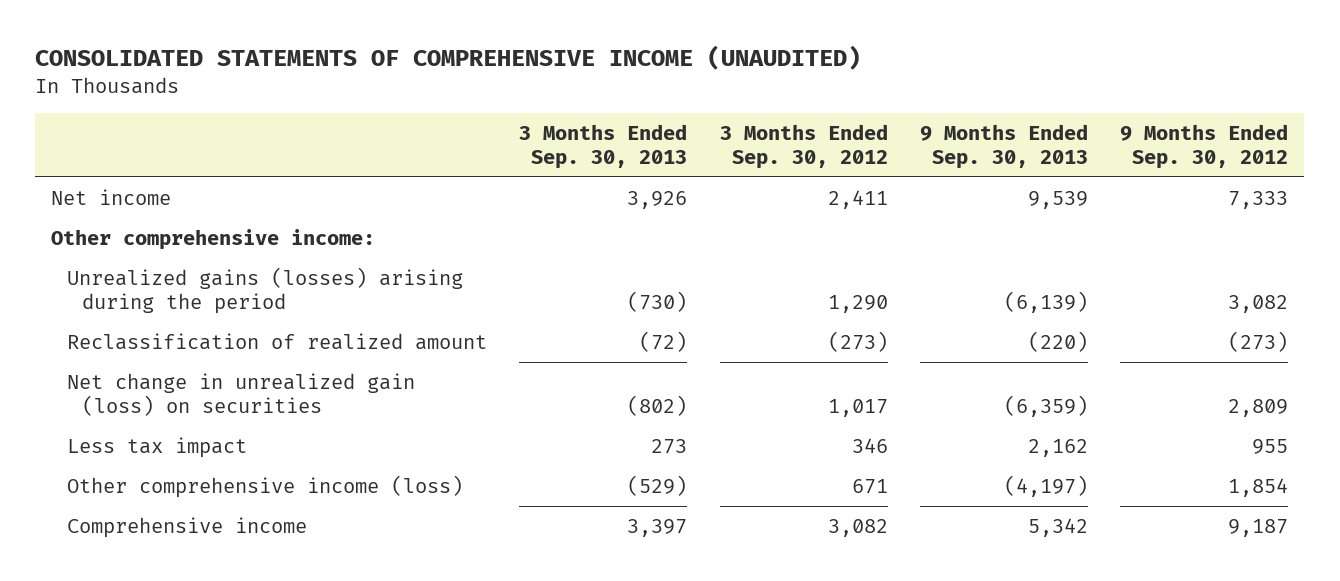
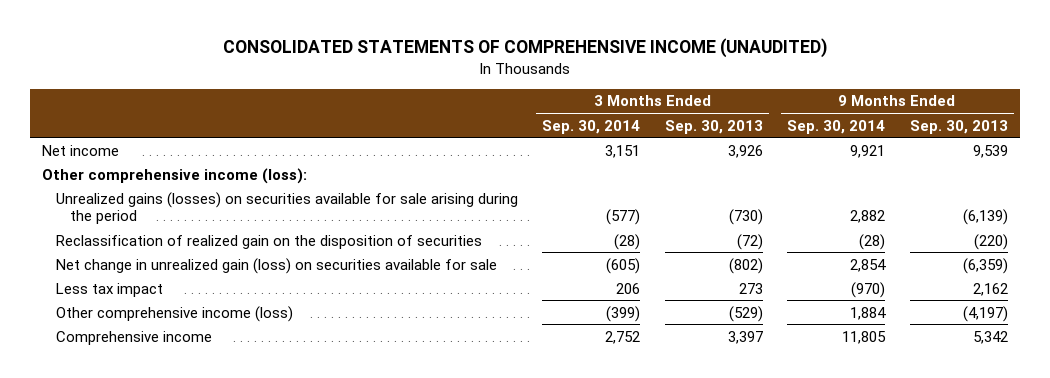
[719,123,888,169] 3 Months Ended Sep. 30, 2012 -> none
[1120,123,1289,169] 9 Months Ended Sep. 30, 2012 -> none
none -> [542,119,641,134] Sep. 30, 2014
none -> [787,119,886,134] Sep. 30, 2014
[51,228,376,250] Other comprehensive income: -> [42,167,308,184] Other comprehensive income (loss):
[66,266,463,314] Unrealized gains (losses) arising during the period -> [55,191,518,225] Unrealized gains (losses) on securities available for sale arising during the period
[66,332,487,350] Reclassification of realized amount -> [55,234,482,249] Reclassification of realized gain on the disposition of securities
[66,372,415,416] Net change in unrealized gain (loss) on securities -> [55,257,497,274] Net change in unrealized gain (loss) on securities available for sale

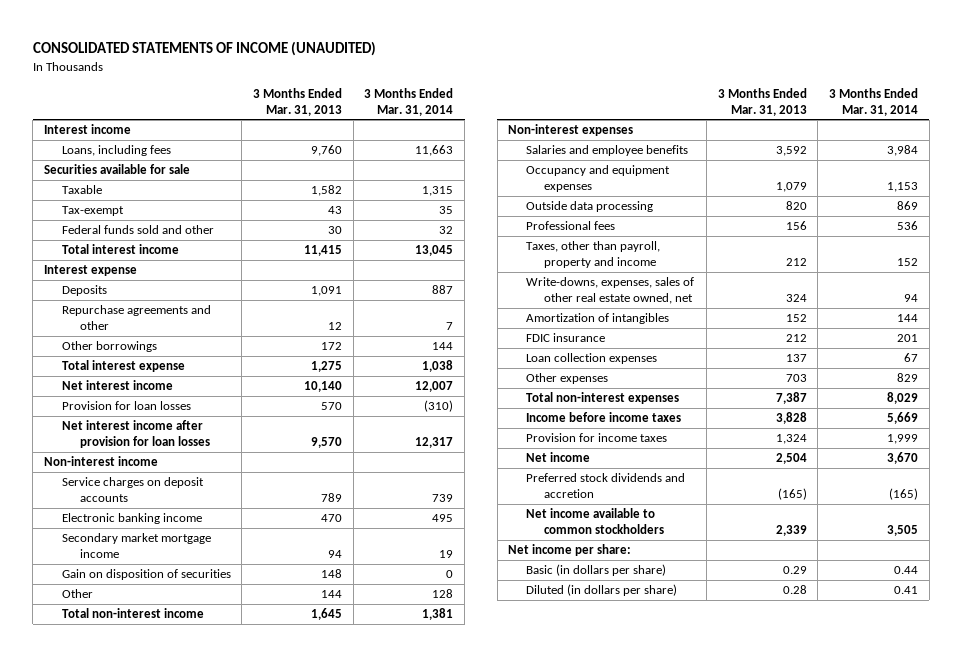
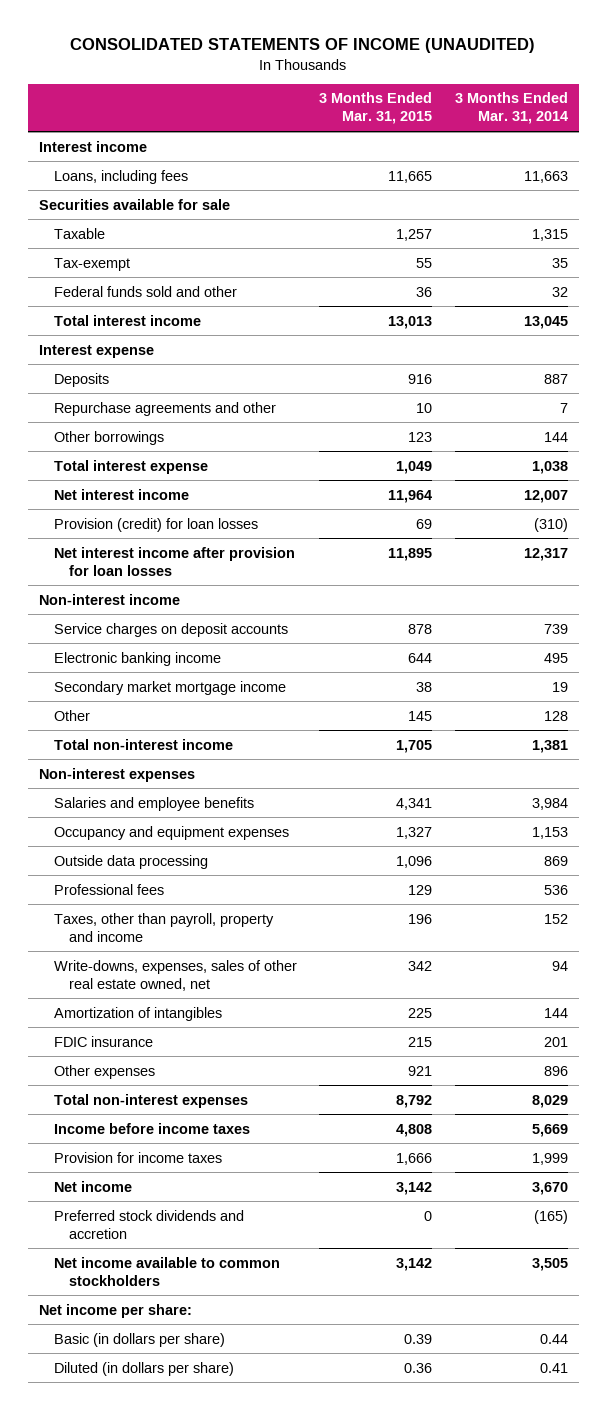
[253,88,343,116] 3 Months Ended Mar. 31, 2013 -> none
none -> [319,92,433,125] 3 Months Ended Mar. 31, 2015
[61,401,191,411] Provision for loan losses -> [54,517,259,532] Provision (credit) for loan losses
[61,569,231,581] Gain on disposition of securities -> none
[526,353,658,365] Loan collection expenses -> none
[897,373,919,383] 829 -> [543,1065,568,1076] 896

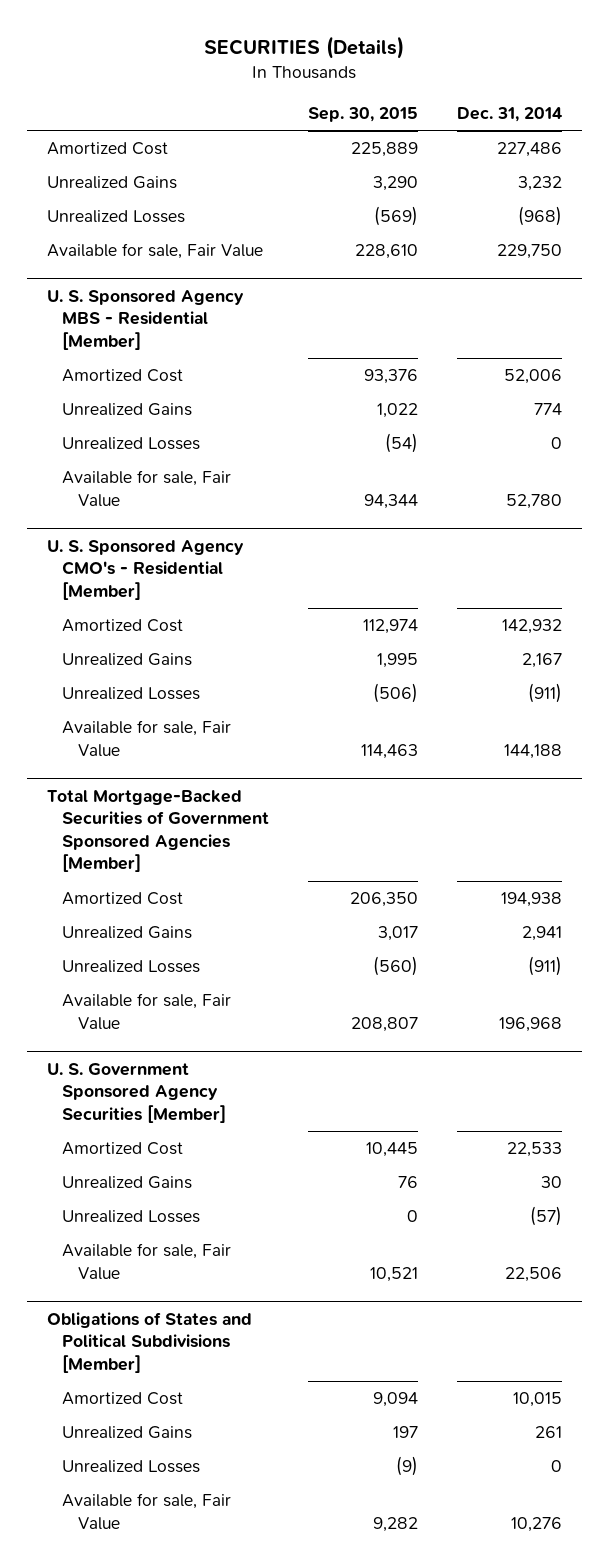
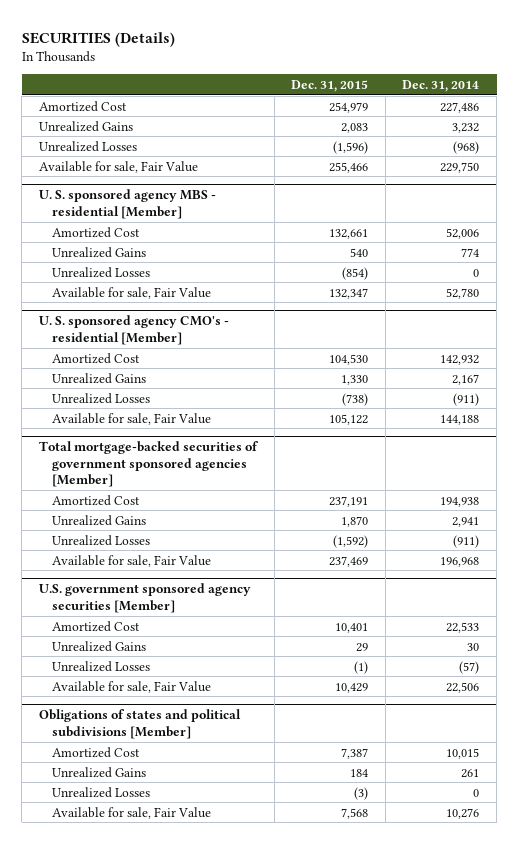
[308,106,419,122] Sep. 30, 2015 -> none
none -> [291,79,369,92] Dec. 31, 2015
[46,289,244,350] U. S. Sponsored Agency MBS - Residential [Member] -> [38,188,216,219] U. S. sponsored agency MBS - residential [Member]
[46,539,244,600] U. S. Sponsored Agency CMO's - Residential [Member] -> [38,314,229,345] U. S. sponsored agency CMO's - residential [Member]
[46,789,270,873] Total Mortgage-Backed Securities of Government Sponsored Agencies [Member] -> [38,440,259,488] Total mortgage-backed securities of government sponsored agencies [Member]
[46,1062,227,1123] U. S. Government Sponsored Agency Securities [Member] -> [38,582,251,613] U.S. government sponsored agency securities [Member]
[46,1311,252,1373] Obligations of States and Political Subdivisions [Member] -> [38,708,241,739] Obligations of states and political subdivisions [Member]

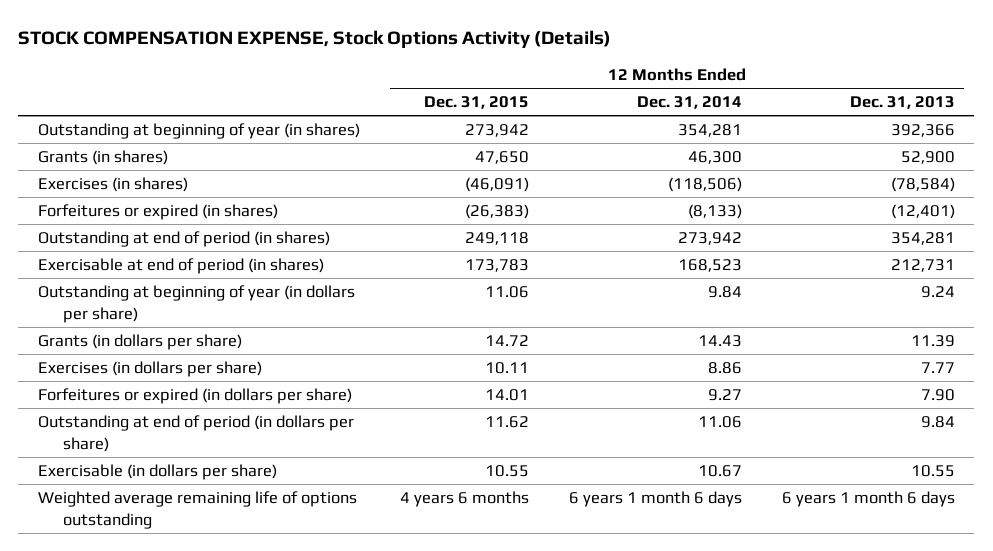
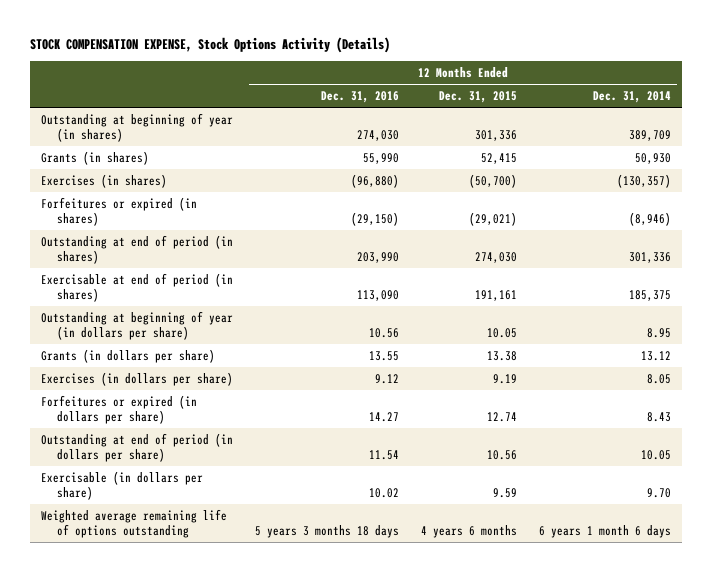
[849,96,955,110] Dec. 31, 2013 -> none
none -> [320,91,399,104] Dec. 31, 2016
[464,124,529,138] 273,942 -> [475,130,518,142] 301,336
[677,124,742,138] 354,281 -> [629,130,672,142] 389,709
[474,151,529,165] 47,650 -> [481,152,518,164] 52,415
[687,151,742,165] 46,300 -> [635,152,672,164] 50,930
[464,177,529,193] (46,091) -> [469,173,518,188] (50,700)
[667,177,742,193] (118,506) -> [617,173,672,188] (130,357)
[464,204,529,220] (26,383) -> [469,212,518,227] (29,021)
[687,204,742,220] (8,133) -> [629,212,672,227] (8,946)
[464,232,529,246] 249,118 -> [475,252,518,264] 274,030
[677,232,742,246] 273,942 -> [629,252,672,264] 301,336
[464,259,529,273] 173,783 -> [475,290,518,302] 191,161
[677,259,742,273] 168,523 -> [629,290,672,302] 185,375
[484,286,529,299] 11.06 -> [487,328,518,339] 10.05
[707,286,742,299] 9.84 -> [647,328,672,339] 8.95
[484,335,529,347] 14.72 -> [487,350,518,361] 13.38
[697,335,742,348] 14.43 -> [641,350,672,361] 13.12
[484,362,529,375] 10.11 -> [493,373,518,384] 9.19
[707,362,742,375] 8.86 -> [647,373,672,384] 8.05
[484,389,529,402] 14.01 -> [487,412,518,423] 12.74
[707,389,742,402] 9.27 -> [647,412,672,423] 8.43
[484,416,529,429] 11.62 -> [487,450,518,461] 10.56
[697,416,742,429] 11.06 -> [641,450,672,461] 10.05
[484,465,529,478] 10.55 -> [493,488,518,499] 9.59
[697,465,742,478] 10.67 -> [647,488,672,499] 9.70

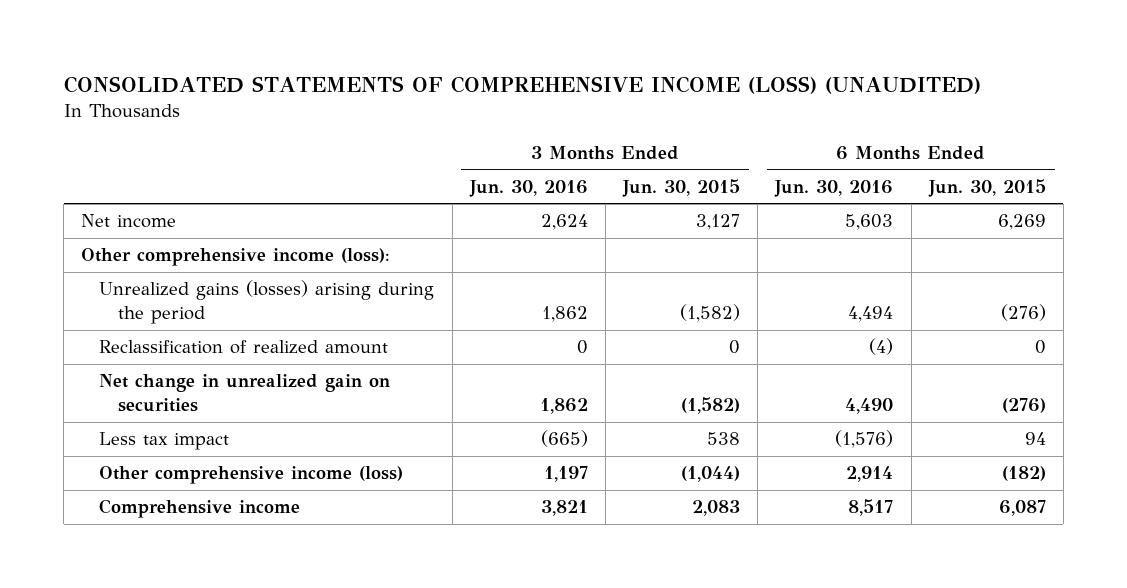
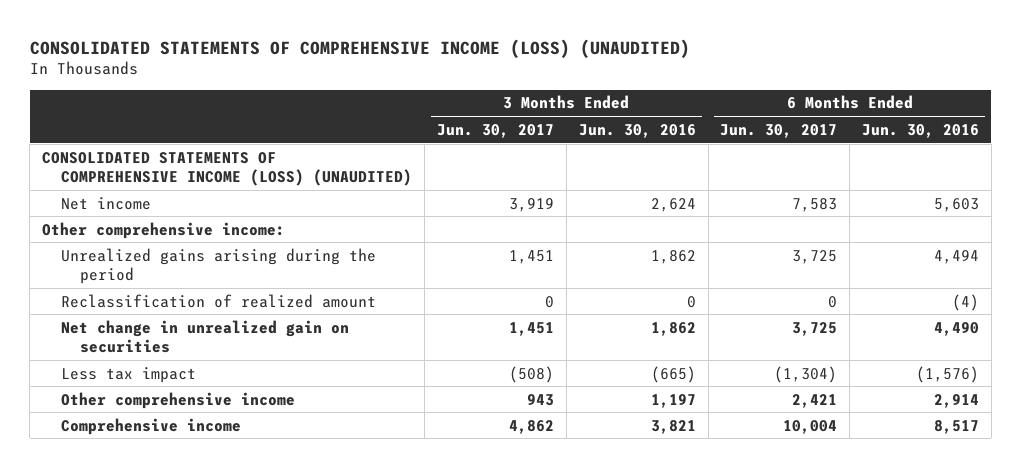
[622,178,741,197] Jun. 30, 2015 -> none
[927,178,1046,197] Jun. 30, 2015 -> none
none -> [437,123,555,138] Jun. 30, 2017
none -> [720,123,838,138] Jun. 30, 2017
none -> [42,151,413,186] CONSOLIDATED STATEMENTS OF COMPREHENSIVE INCOME (LOSS) (UNAUDITED)
[81,248,391,267] Other comprehensive income (loss): -> [42,221,286,239] Other comprehensive income:
[99,280,435,325] Unrealized gains (losses) arising during the period -> [61,247,377,284] Unrealized gains arising during the period
[99,466,404,485] Other comprehensive income (loss) -> [61,391,296,409] Other comprehensive income

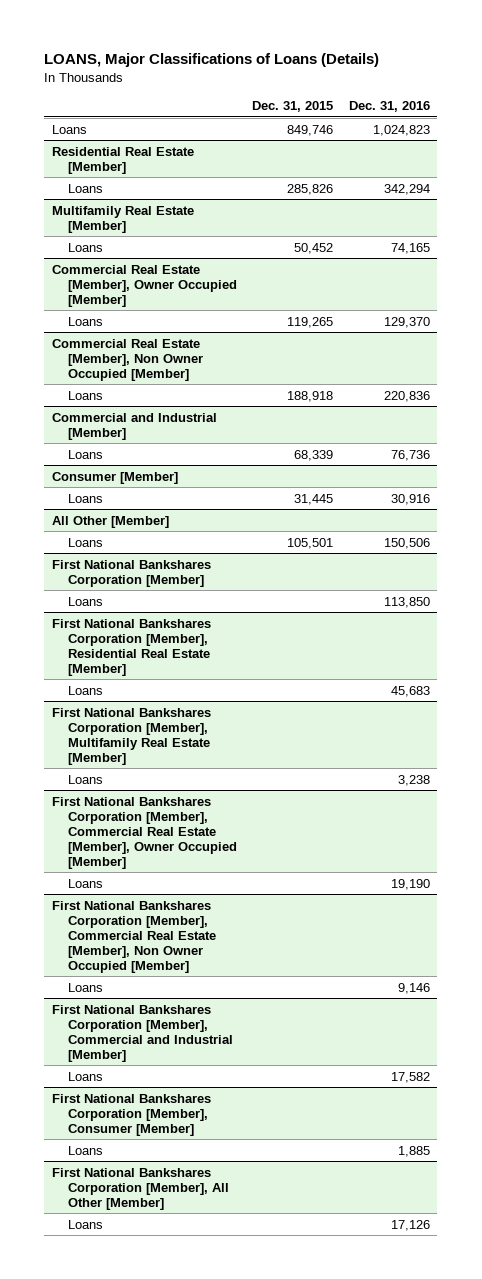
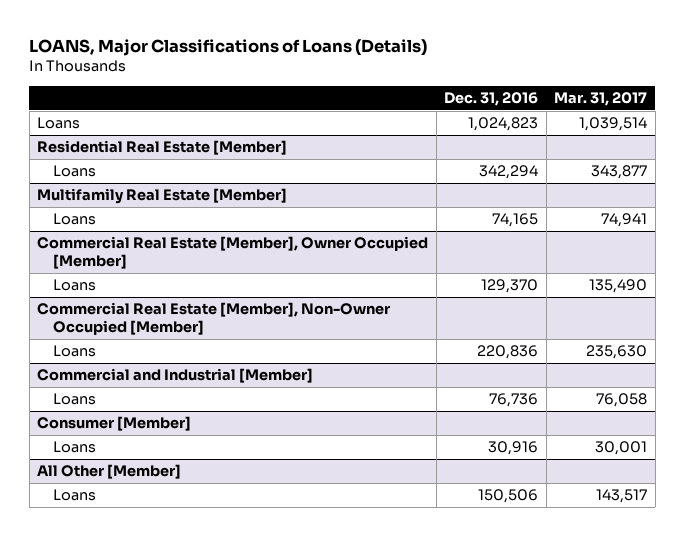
[252,101,334,113] Dec. 31, 2015 -> none
none -> [554,92,648,107] Mar. 31, 2017
[52,338,203,381] Commercial Real Estate [Member], Non Owner Occupied [Member] -> [37,302,391,336] Commercial Real Estate [Member], Non-Owner Occupied [Member]
[52,559,212,587] First National Bankshares Corporation [Member] -> none
[67,596,103,606] Loans -> none
[52,618,212,676] First National Bankshares Corporation [Member], Residential Real Estate [Member] -> none
[67,685,103,695] Loans -> none
[52,707,212,765] First National Bankshares Corporation [Member], Multifamily Real Estate [Member] -> none
[67,774,103,784] Loans -> none
[52,796,237,869] First National Bankshares Corporation [Member], Commercial Real Estate [Member], Owner Occupied [Member] -> none
[67,878,103,888] Loans -> none
[52,900,216,973] First National Bankshares Corporation [Member], Commercial Real Estate [Member], Non Owner Occupied [Member] -> none
[67,982,103,992] Loans -> none
[52,1004,233,1062] First National Bankshares Corporation [Member], Commercial and Industrial [Member] -> none
[67,1071,103,1081] Loans -> none
[52,1093,212,1136] First National Bankshares Corporation [Member], Consumer [Member] -> none
[67,1145,103,1155] Loans -> none
[52,1167,229,1210] First National Bankshares Corporation [Member], All Other [Member] -> none
[67,1219,103,1229] Loans -> none

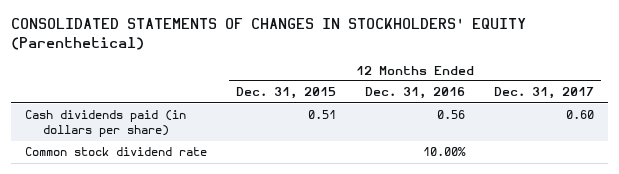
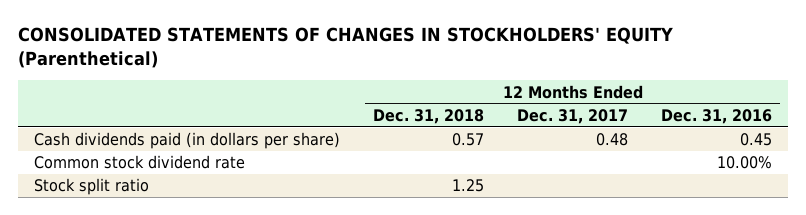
[236,87,337,100] Dec. 31, 2015 -> none
none -> [373,108,485,124] Dec. 31, 2018
[436,110,465,120] 0.56 -> [739,133,772,147] 0.45
[565,110,594,120] 0.60 -> [596,133,629,147] 0.48
none -> [34,178,150,196] Stock split ratio

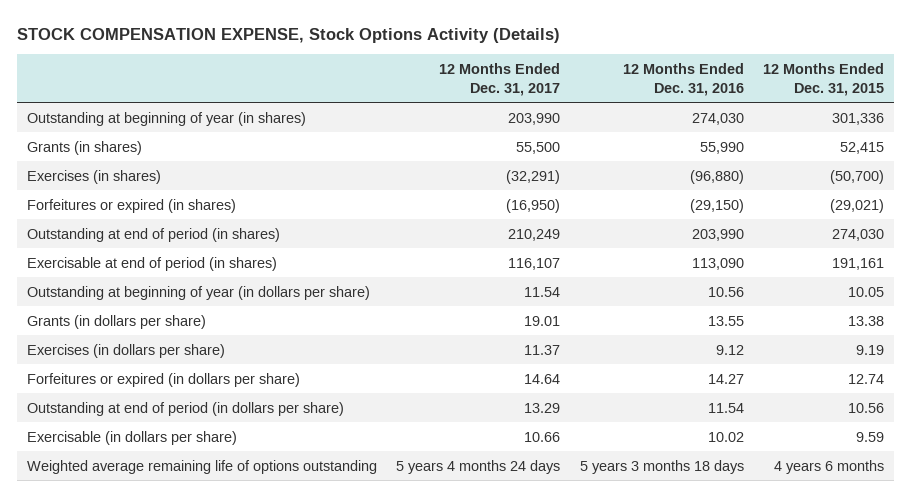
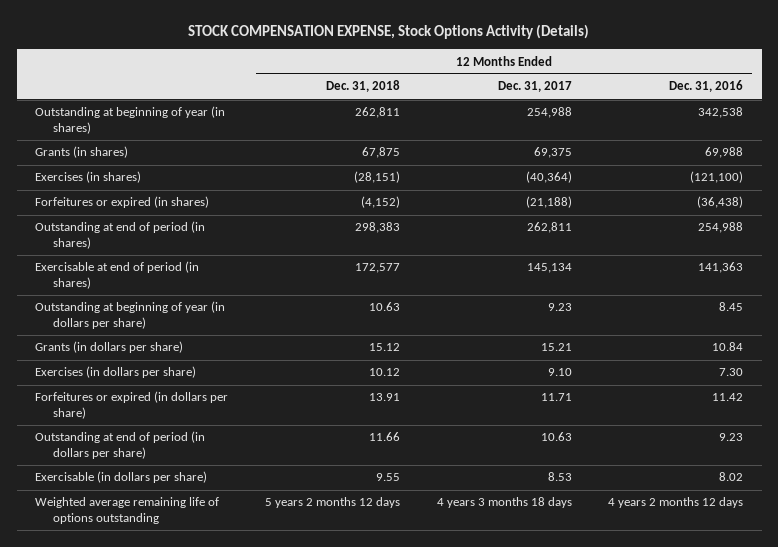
[762,62,884,96] 12 Months Ended Dec. 31, 2015 -> none
none -> [325,80,400,93] Dec. 31, 2018
[508,112,561,125] 203,990 -> [526,107,572,119] 254,988
[691,112,744,125] 274,030 -> [698,107,744,119] 342,538
[516,141,561,154] 55,500 -> [533,147,572,159] 69,375
[699,141,744,154] 55,990 -> [705,147,744,159] 69,988
[506,169,561,184] (32,291) -> [525,171,572,184] (40,364)
[689,169,744,184] (96,880) -> [690,171,744,184] (121,100)
[506,198,561,213] (16,950) -> [525,196,572,209] (21,188)
[689,198,744,213] (29,150) -> [697,196,744,209] (36,438)
[508,228,561,241] 210,249 -> [526,222,572,234] 262,811
[691,228,744,241] 203,990 -> [698,222,744,234] 254,988
[508,257,561,270] 116,107 -> [526,263,572,274] 145,134
[691,257,744,270] 113,090 -> [698,262,744,274] 141,363
[524,286,561,297] 11.54 -> [547,303,572,312] 9.23
[707,286,744,297] 10.56 -> [719,302,744,312] 8.45
[524,315,561,326] 19.01 -> [540,343,572,352] 15.21
[707,315,744,326] 13.55 -> [712,342,744,352] 10.84
[524,344,561,355] 11.37 -> [547,368,572,377] 9.10
[715,344,744,355] 9.12 -> [719,368,744,377] 7.30
[524,373,561,384] 14.64 -> [540,393,572,402] 11.71
[707,373,744,384] 14.27 -> [712,393,744,402] 11.42
[524,402,561,413] 13.29 -> [540,432,572,442] 10.63
[707,402,744,413] 11.54 -> [719,433,744,442] 9.23
[524,431,561,442] 10.66 -> [547,472,572,482] 8.53
[707,431,744,442] 10.02 -> [719,472,744,482] 8.02
[396,459,561,474] 5 years 4 months 24 days -> [436,497,572,509] 4 years 3 months 18 days
[579,459,744,474] 5 years 3 months 18 days -> [608,497,744,509] 4 years 2 months 12 days

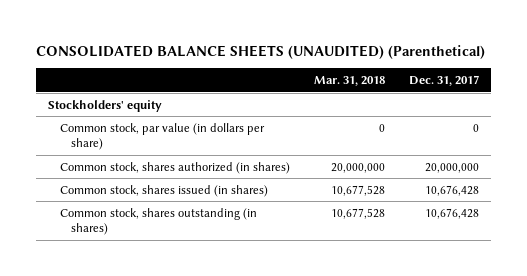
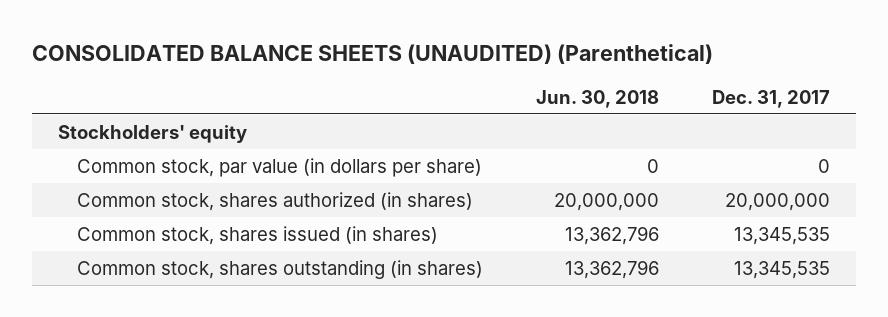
[313,76,385,87] Mar. 31, 2018 -> none
none -> [535,89,659,108] Jun. 30, 2018
[425,184,480,196] 10,676,428 -> [733,226,830,245] 13,345,535
[425,207,480,219] 10,676,428 -> [733,260,830,279] 13,345,535

